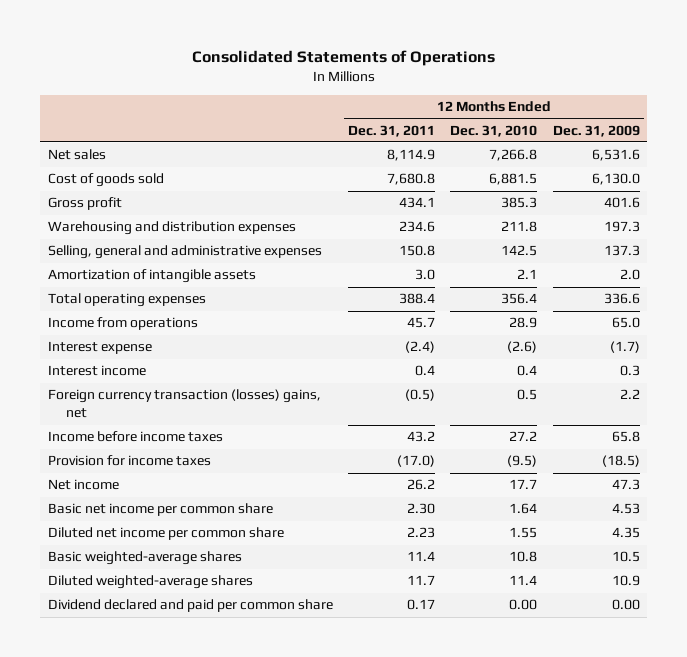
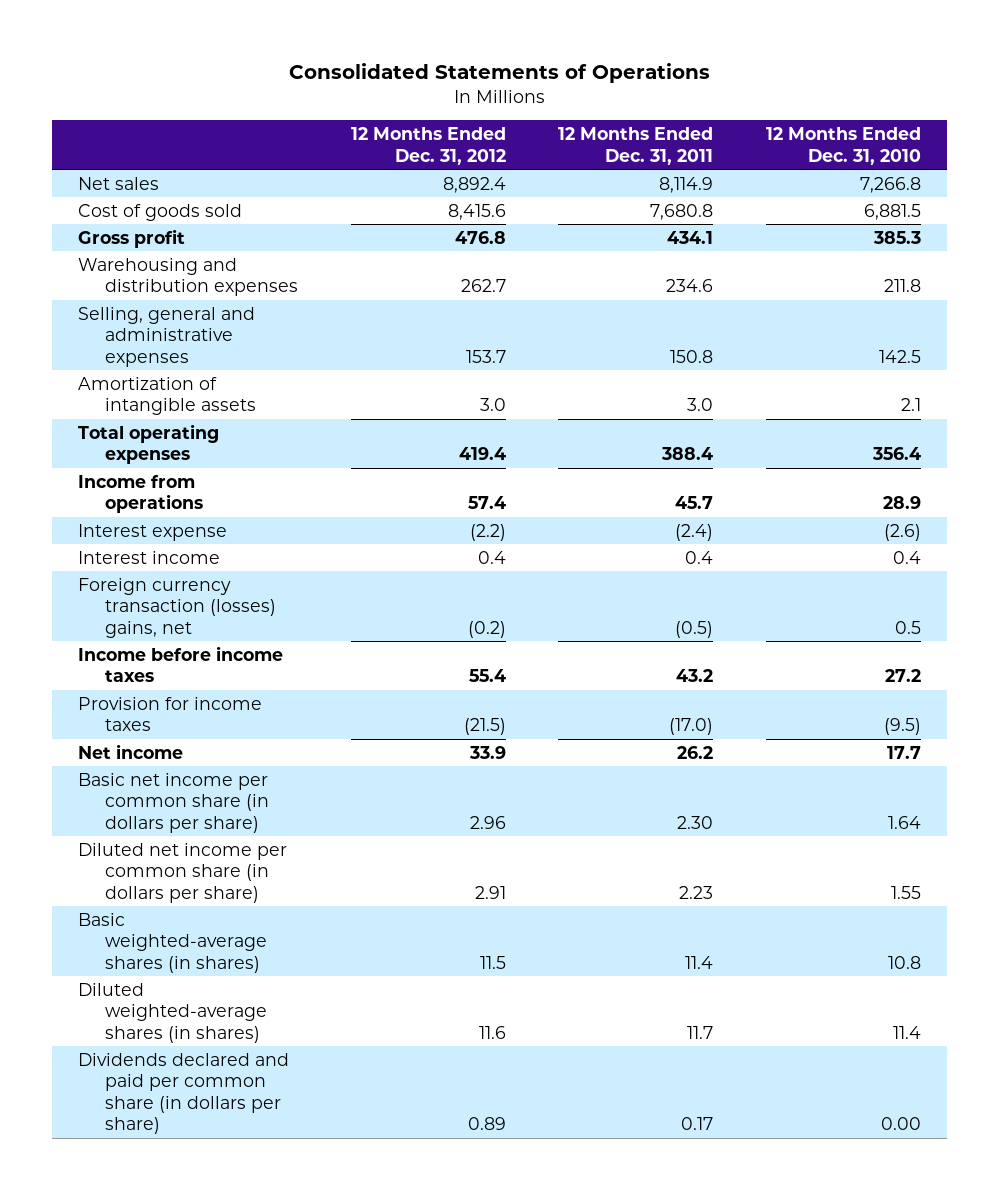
[552,124,640,137] Dec. 31, 2009 -> none
none -> [350,127,506,165] 12 Months Ended Dec. 31, 2012
[47,503,273,517] Basic net income per common share -> [78,772,270,833] Basic net income per common share (in dollars per share)
[47,527,284,541] Diluted net income per common share -> [78,842,288,903] Diluted net income per common share (in dollars per share)
[47,551,242,566] Basic weighted-average shares -> [78,912,268,973] Basic weighted-average shares (in shares)
[47,575,253,590] Diluted weighted-average shares -> [78,982,268,1043] Diluted weighted-average shares (in shares)
[47,599,333,613] Dividend declared and paid per common share -> [78,1052,290,1135] Dividends declared and paid per common share (in dollars per share)

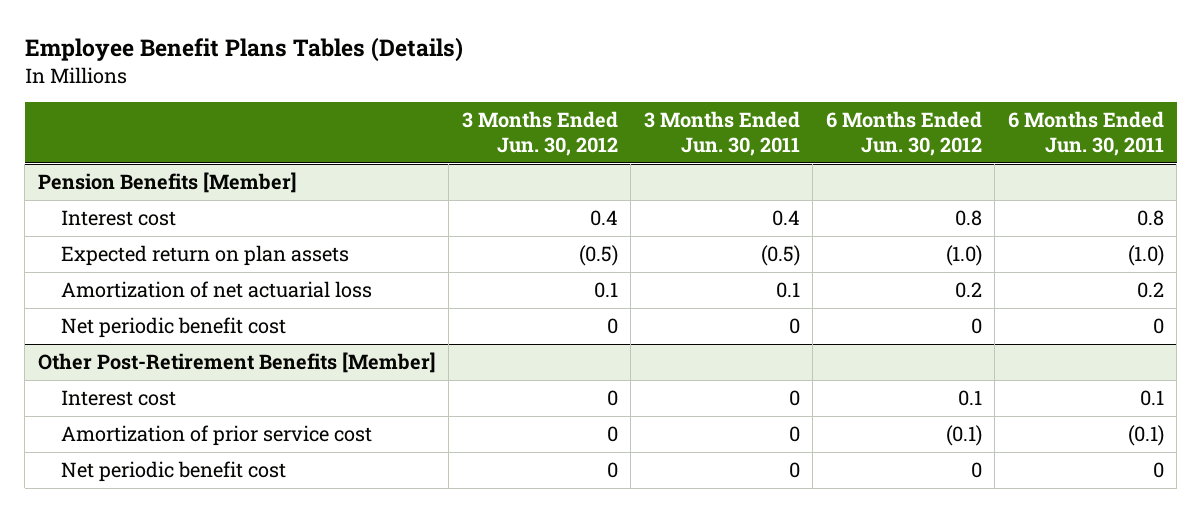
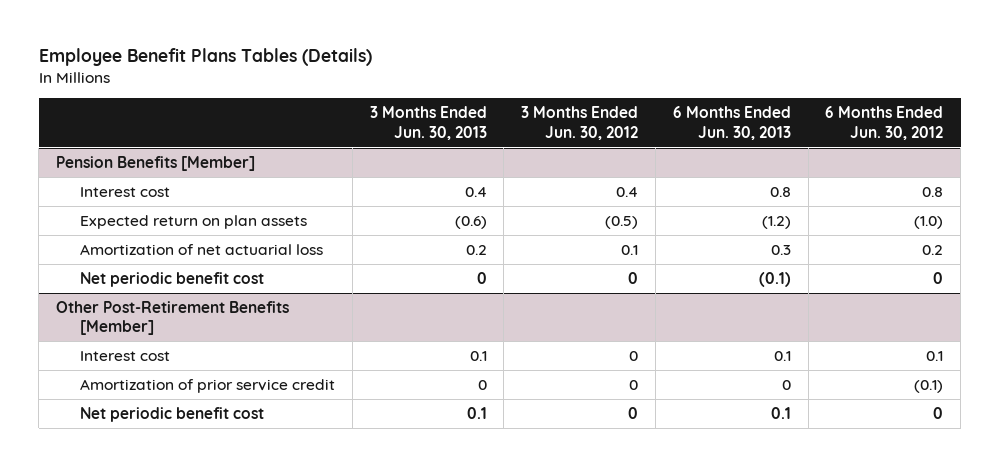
[643,111,800,157] 3 Months Ended Jun. 30, 2011 -> none
[1007,111,1164,157] 6 Months Ended Jun. 30, 2011 -> none
none -> [369,106,487,140] 3 Months Ended Jun. 30, 2013
none -> [672,106,791,140] 6 Months Ended Jun. 30, 2013
[60,424,372,446] Amortization of prior service cost -> [79,378,335,393] Amortization of prior service credit

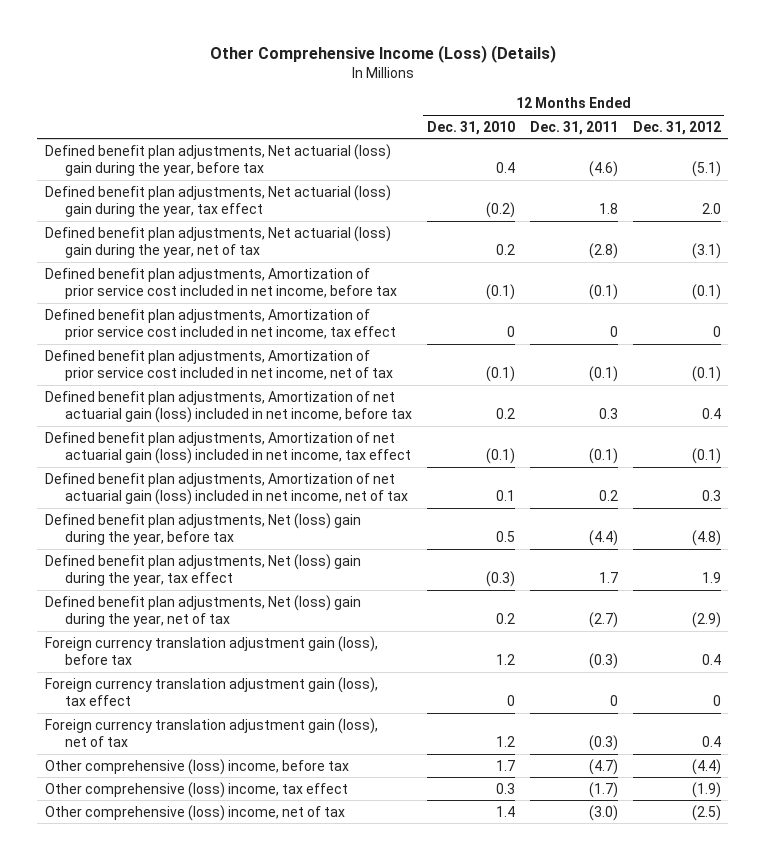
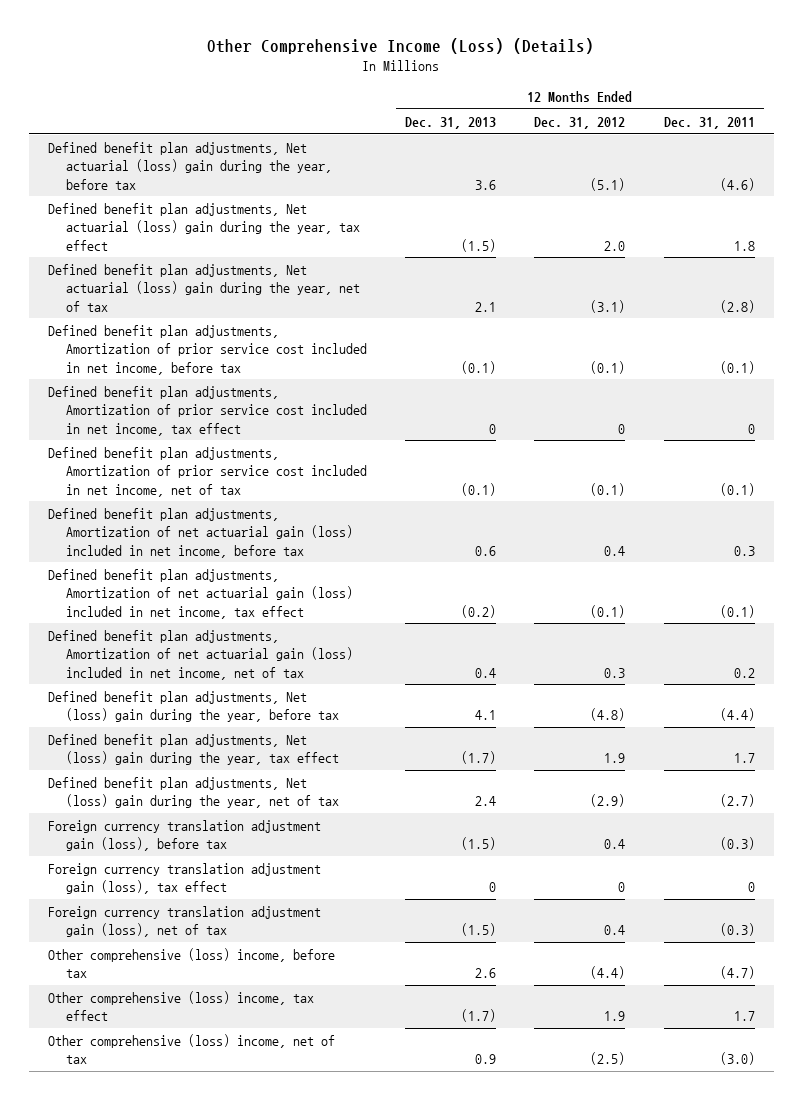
[426,120,515,135] Dec. 31, 2010 -> none
none -> [405,116,497,129] Dec. 31, 2013
[588,781,618,798] (1.7) -> [733,1011,755,1022] 1.7
[691,781,721,798] (1.9) -> [604,1011,626,1022] 1.9

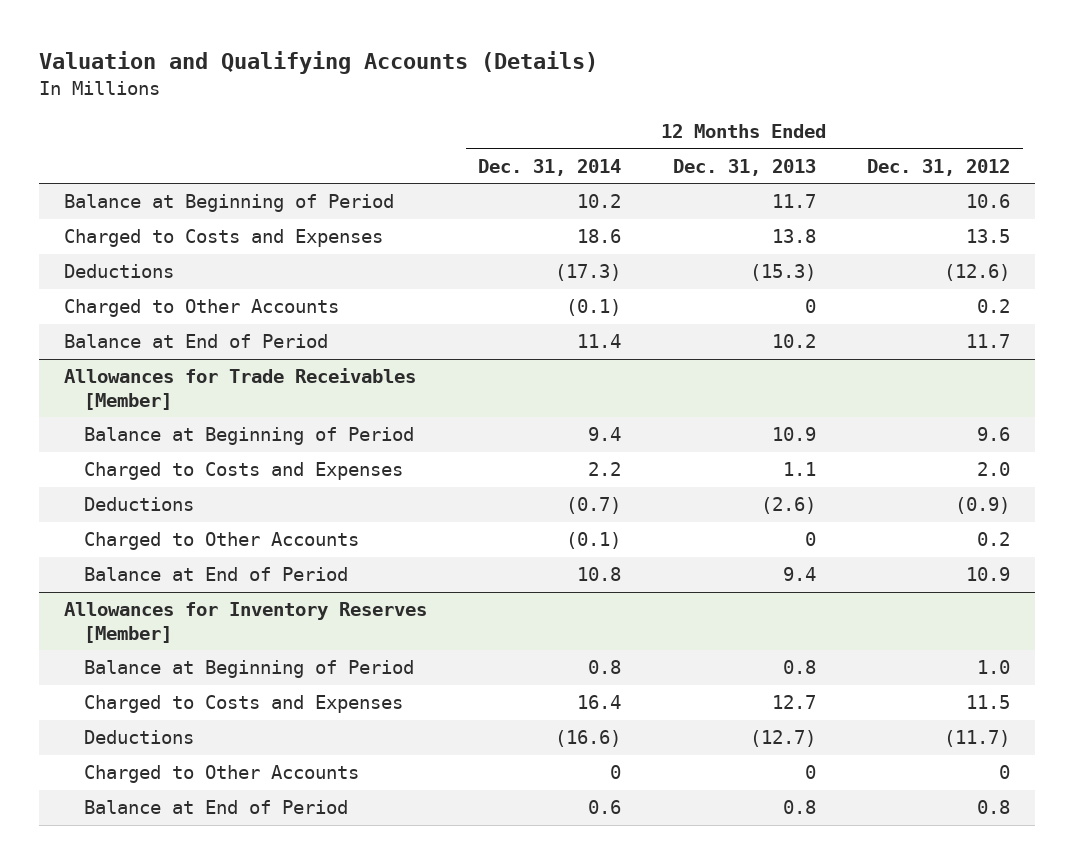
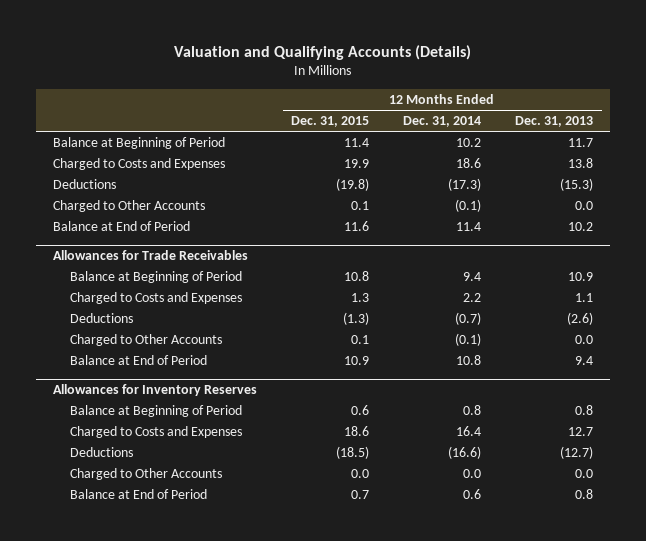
[866,158,1010,176] Dec. 31, 2012 -> none
none -> [291,116,370,128] Dec. 31, 2015
[804,299,816,314] 0 -> [575,200,594,210] 0.0
[64,368,417,411] Allowances for Trade Receivables [Member] -> [52,250,248,261] Allowances for Trade Receivables
[804,532,816,547] 0 -> [575,334,594,344] 0.0
[64,602,428,644] Allowances for Inventory Reserves [Member] -> [52,384,257,397] Allowances for Inventory Reserves
[610,765,622,780] 0 -> [463,468,482,478] 0.0
[804,765,816,780] 0 -> [575,468,594,478] 0.0

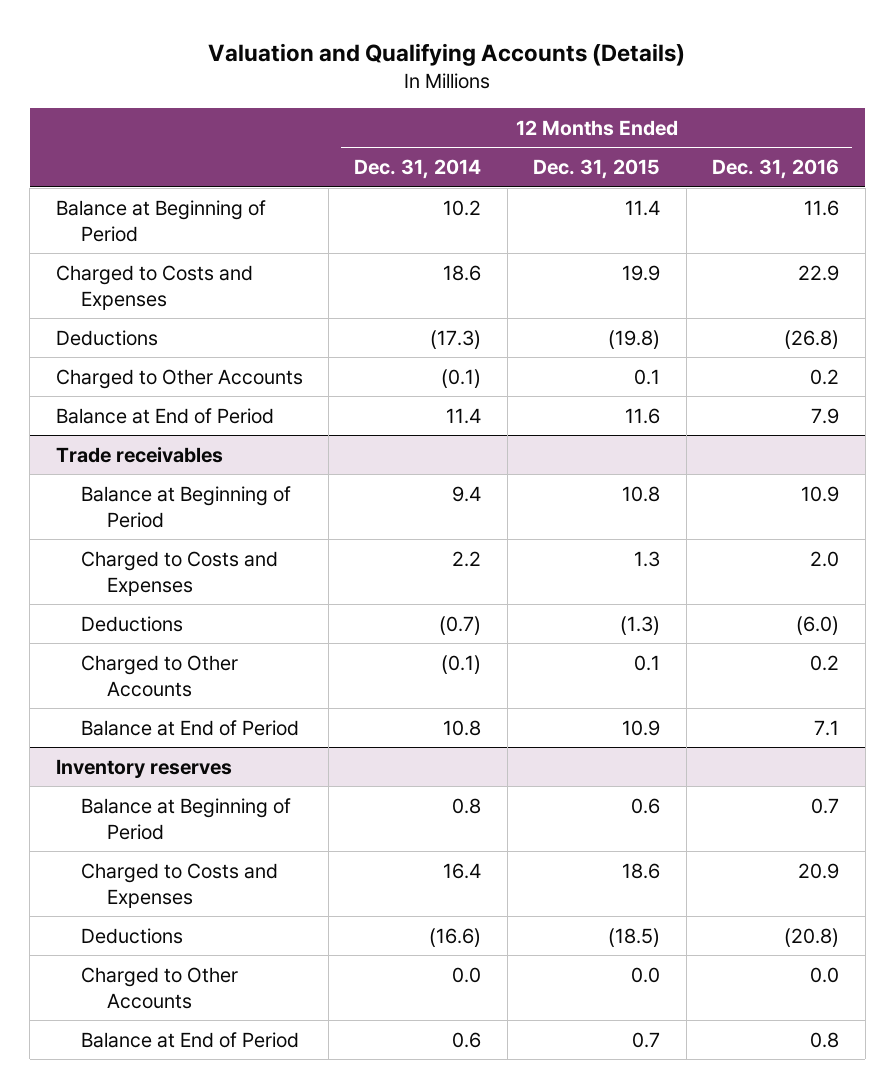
[515,116,594,128] Dec. 31, 2013 -> none
none -> [712,159,840,180] Dec. 31, 2016
[52,250,248,261] Allowances for Trade Receivables -> [55,446,223,463] Trade receivables
[52,384,257,397] Allowances for Inventory Reserves -> [55,758,232,778] Inventory reserves

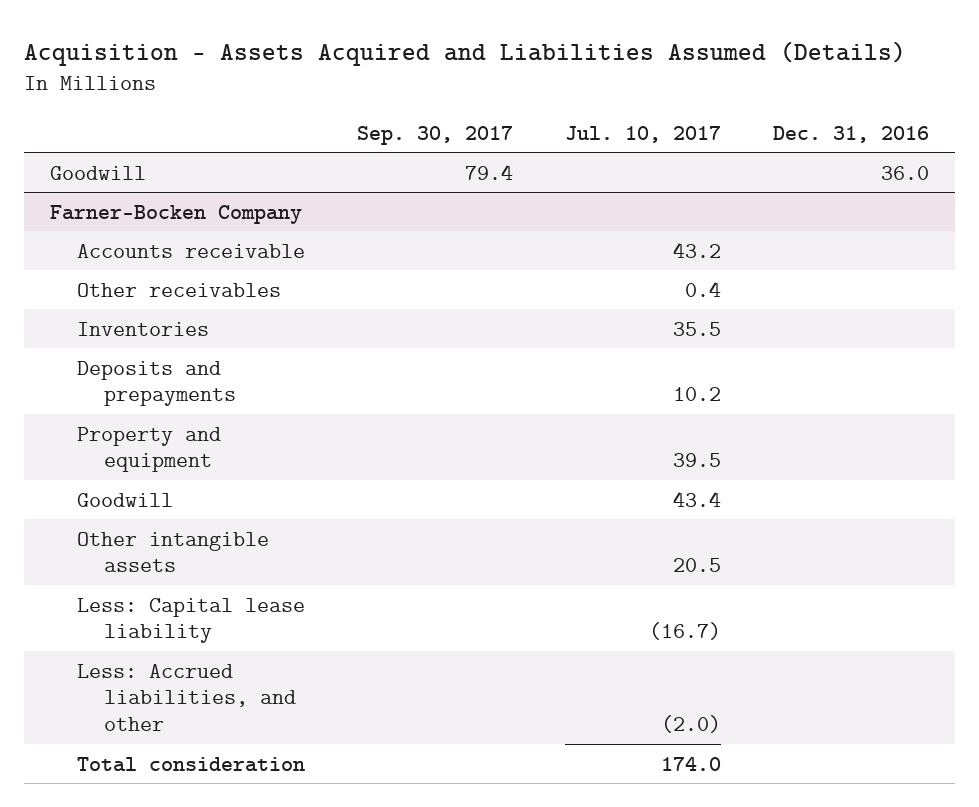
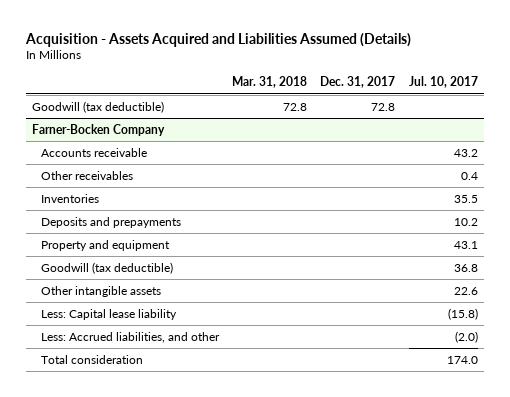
[356,125,513,145] Sep. 30, 2017 -> none
[772,125,929,143] Dec. 31, 2016 -> none
none -> [231,76,307,89] Mar. 31, 2018
none -> [320,76,396,89] Dec. 31, 2017
[50,165,147,180] Goodwill -> [32,100,165,113] Goodwill (tax deductible)
[672,453,721,468] 39.5 -> [453,240,478,249] 43.1
[77,492,174,507] Goodwill -> [40,261,173,274] Goodwill (tax deductible)
[672,490,721,507] 43.4 -> [453,263,478,272] 36.8
[672,558,721,573] 20.5 -> [453,286,478,295] 22.6
[648,622,721,641] (16.7) -> [447,307,478,320] (15.8)

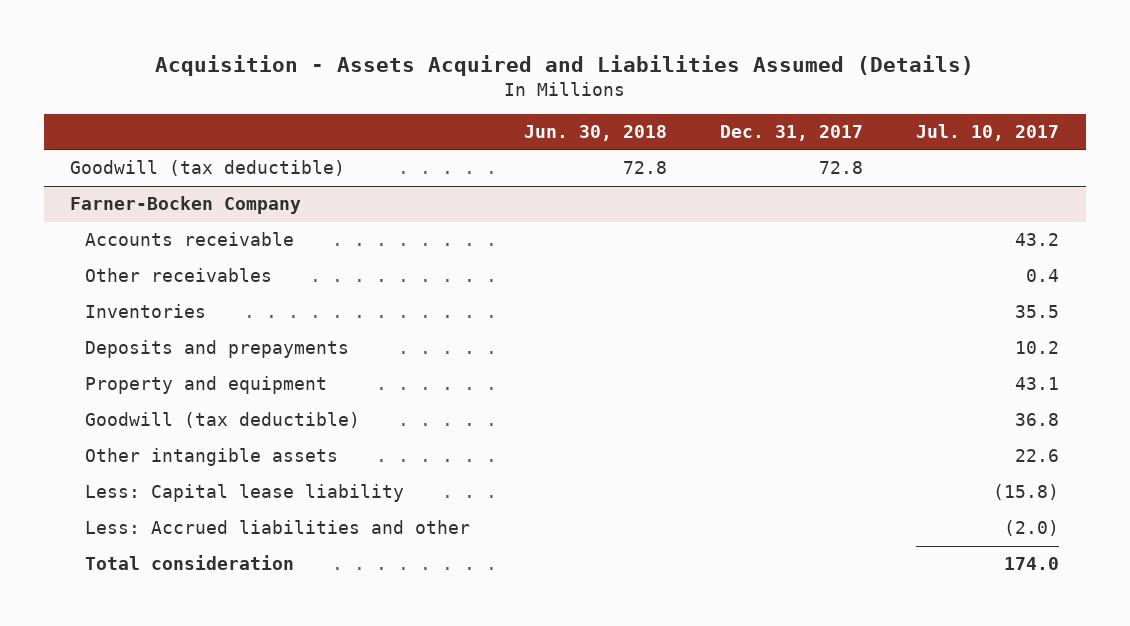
[231,76,307,89] Mar. 31, 2018 -> none
none -> [523,125,667,142] Jun. 30, 2018
[40,331,220,343] Less: Accrued liabilities, and other -> [85,520,471,535] Less: Accrued liabilities and other

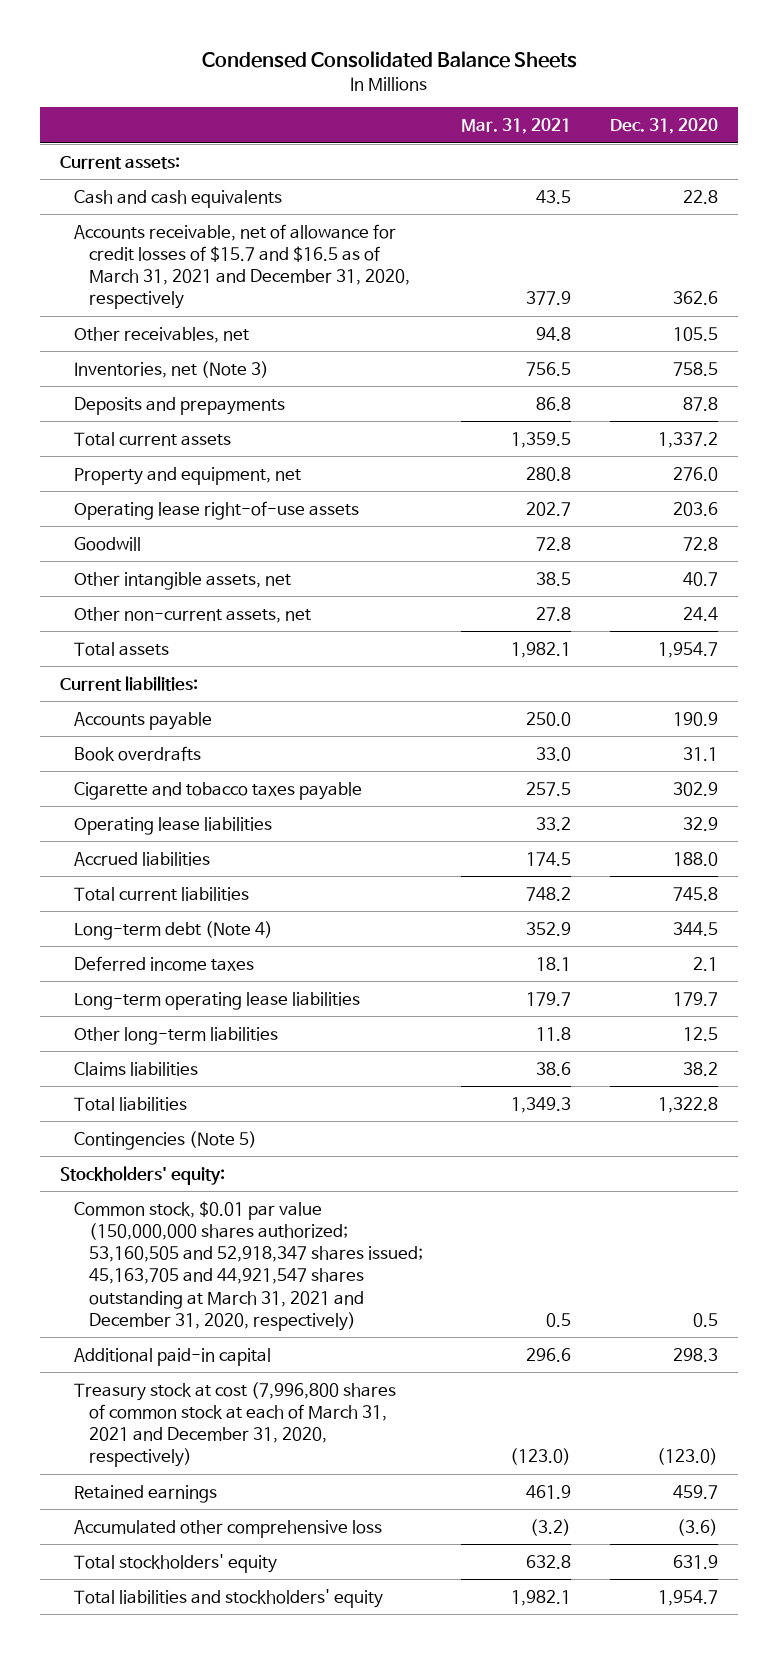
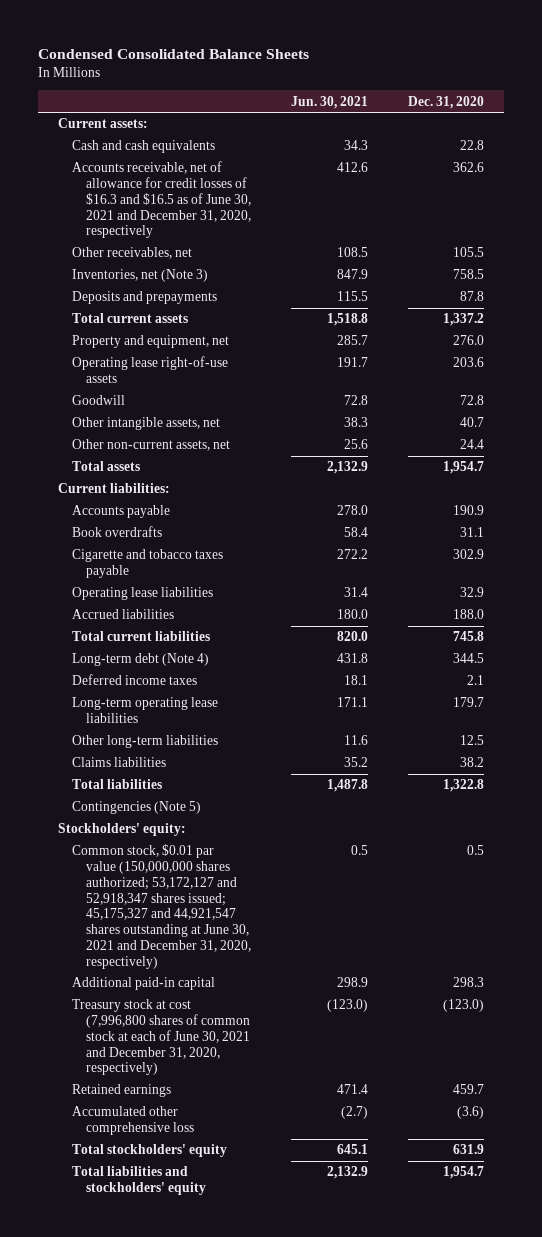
[461,118,572,135] Mar. 31, 2021 -> none
none -> [291,95,369,109] Jun. 30, 2021
[74,223,410,310] Accounts receivable, net of allowance for credit losses of $15.7 and $16.5 as of March 31, 2021 and December 31, 2020, respectively -> [71,161,252,239] Accounts receivable, net of allowance for credit losses of $16.3 and $16.5 as of June 30, 2021 and December 31, 2020, respectively
[74,1200,423,1331] Common stock, $0.01 par value (150,000,000 shares authorized; 53,160,505 and 52,918,347 shares issued; 45,163,705 and 44,921,547 shares outstanding at March 31, 2021 and December 31, 2020, respectively) -> [71,844,252,969] Common stock, $0.01 par value (150,000,000 shares authorized; 53,172,127 and 52,918,347 shares issued; 45,175,327 and 44,921,547 shares outstanding at June 30, 2021 and December 31, 2020, respectively)
[74,1381,397,1468] Treasury stock at cost (7,996,800 shares of common stock at each of March 31, 2021 and December 31, 2020, respectively) -> [71,999,251,1076] Treasury stock at cost (7,996,800 shares of common stock at each of June 30, 2021 and December 31, 2020, respectively)

